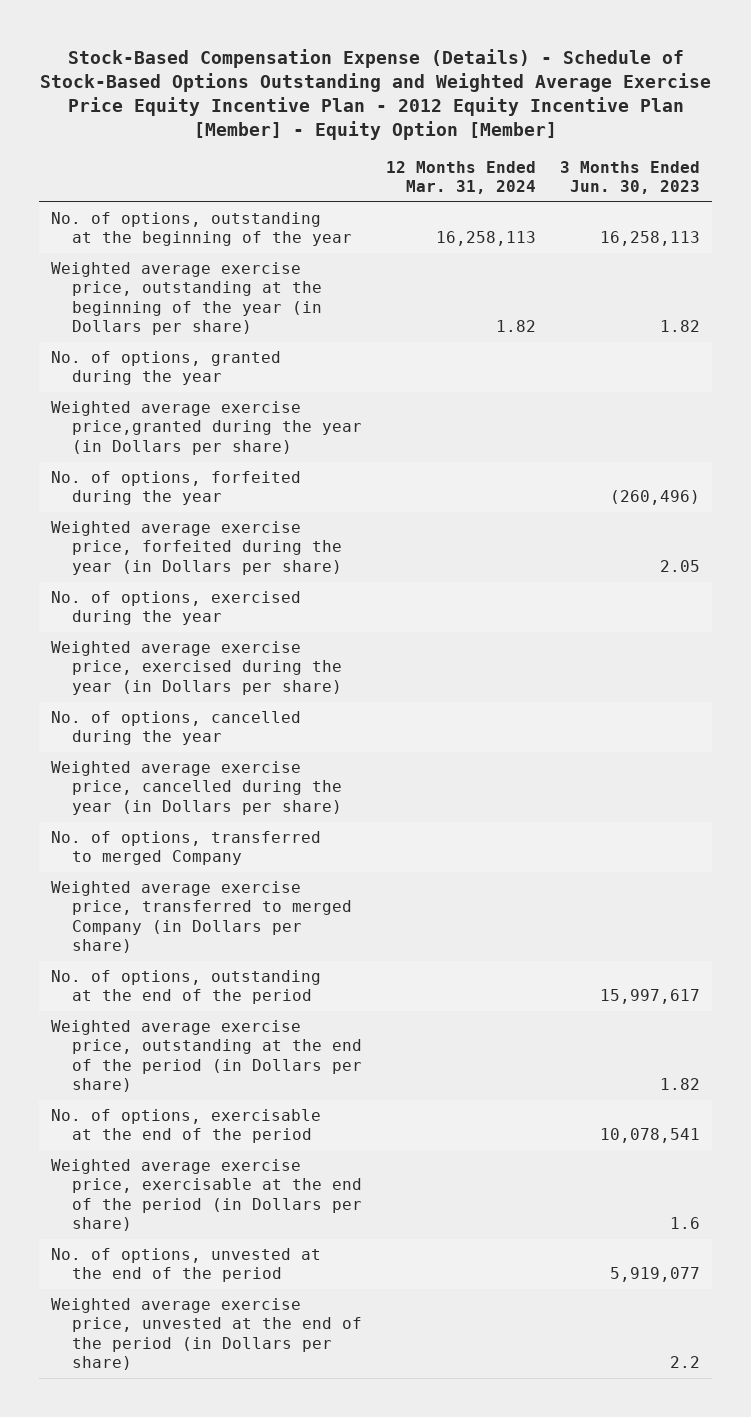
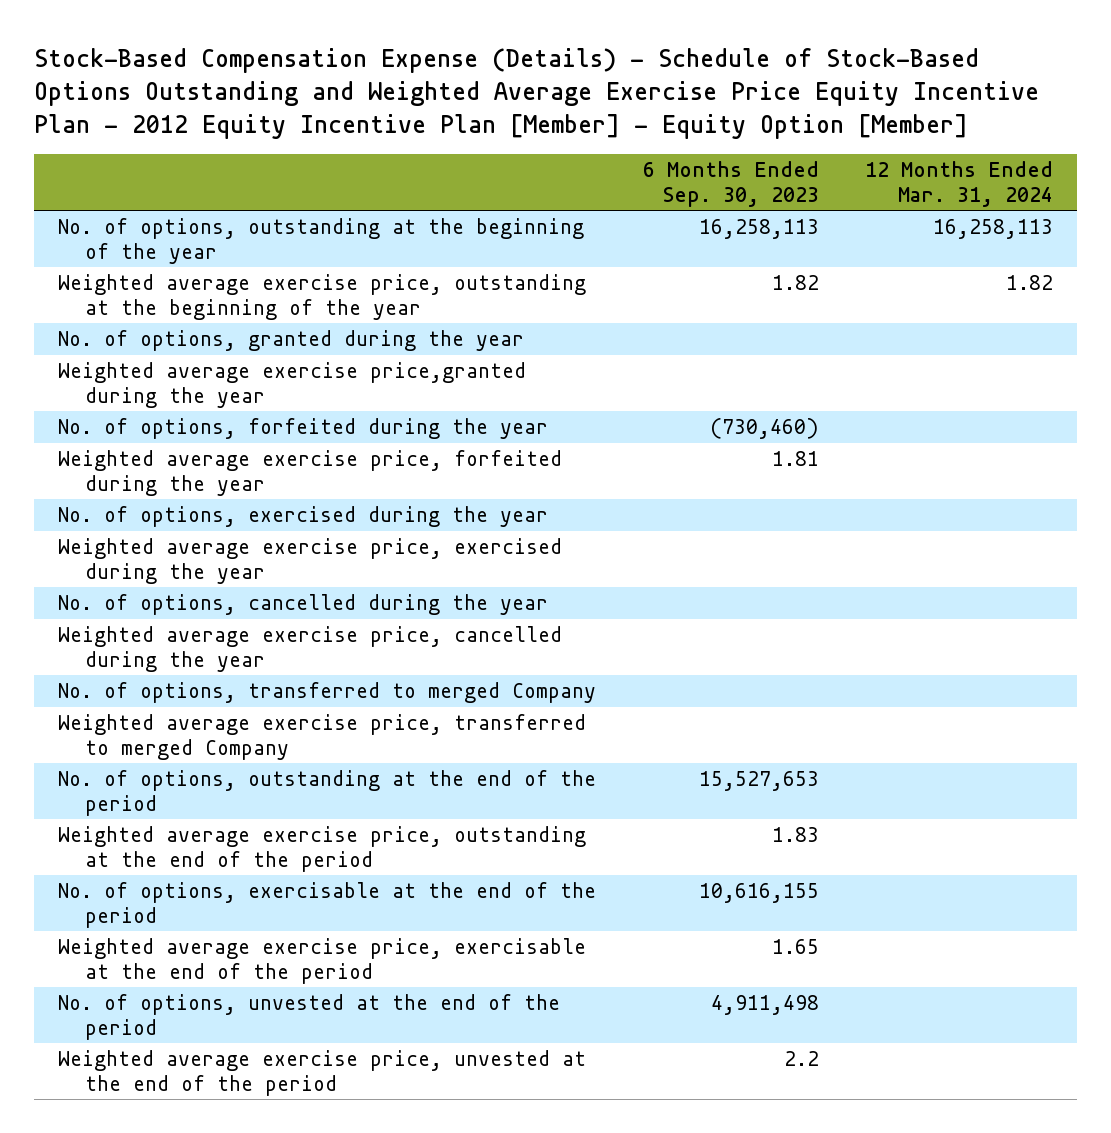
[559,160,700,194] 3 Months Ended Jun. 30, 2023 -> none
none -> [642,160,819,207] 6 Months Ended Sep. 30, 2023
[51,262,323,335] Weighted average exercise price, outstanding at the beginning of the year (in Dollars per share) -> [57,274,586,320] Weighted average exercise price, outstanding at the beginning of the year
[51,401,363,455] Weighted average exercise price,granted during the year (in Dollars per share) -> [57,362,526,408] Weighted average exercise price,granted during the year
[51,521,343,575] Weighted average exercise price, forfeited during the year (in Dollars per share) -> [57,450,562,496] Weighted average exercise price, forfeited during the year
[51,641,343,695] Weighted average exercise price, exercised during the year (in Dollars per share) -> [57,538,562,584] Weighted average exercise price, exercised during the year
[51,761,343,815] Weighted average exercise price, cancelled during the year (in Dollars per share) -> [57,626,562,672] Weighted average exercise price, cancelled during the year
[51,881,353,953] Weighted average exercise price, transferred to merged Company (in Dollars per share) -> [57,714,586,760] Weighted average exercise price, transferred to merged Company
[51,1020,363,1092] Weighted average exercise price, outstanding at the end of the period (in Dollars per share) -> [57,826,586,872] Weighted average exercise price, outstanding at the end of the period
[51,1159,363,1231] Weighted average exercise price, exercisable at the end of the period (in Dollars per share) -> [57,938,586,984] Weighted average exercise price, exercisable at the end of the period
[51,1298,363,1370] Weighted average exercise price, unvested at the end of the period (in Dollars per share) -> [57,1050,586,1096] Weighted average exercise price, unvested at the end of the period

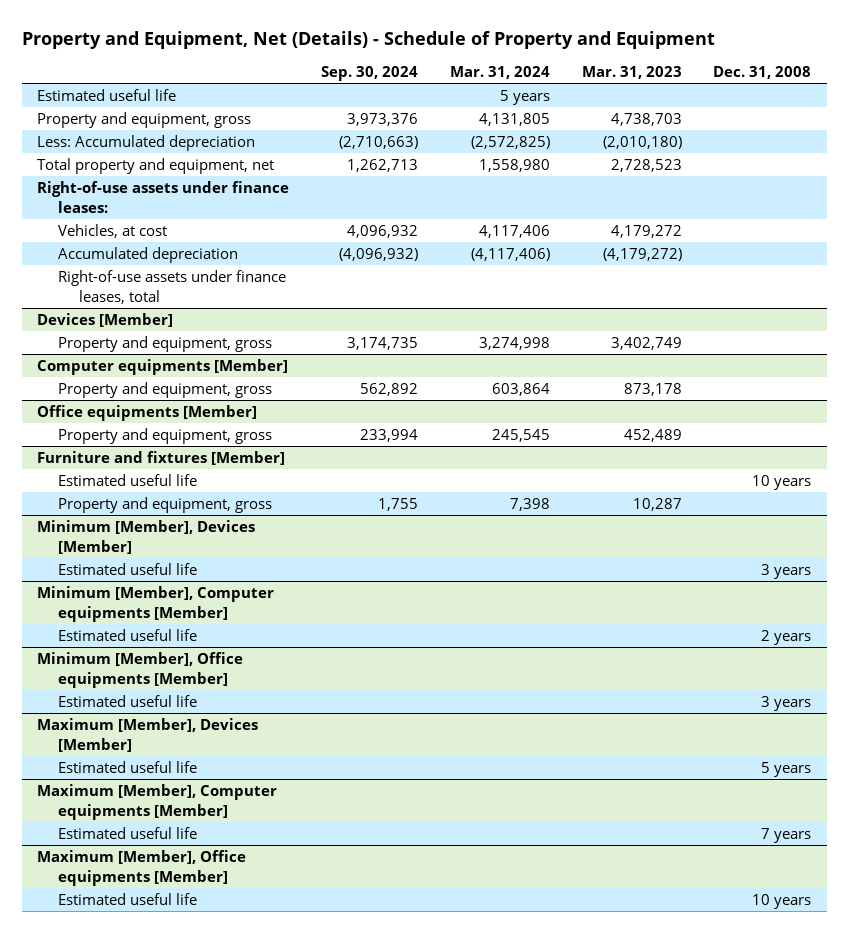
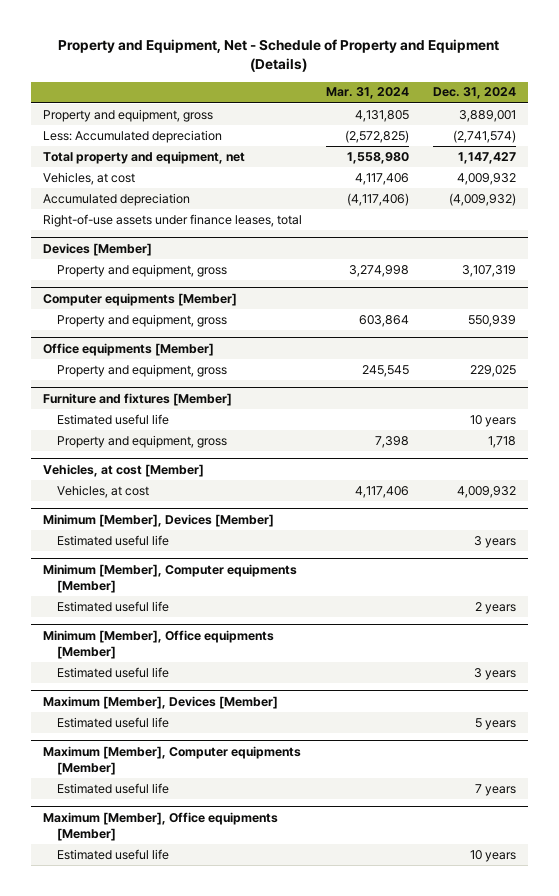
[21,31,715,50] Property and Equipment, Net (Details) - Schedule of Property and Equipment -> [58,39,500,73] Property and Equipment, Net - Schedule of Property and Equipment (Details)
[321,66,419,82] Sep. 30, 2024 -> none
[581,66,682,80] Mar. 31, 2023 -> none
[713,66,812,80] Dec. 31, 2008 -> none
none -> [432,87,516,100] Dec. 31, 2024
[37,89,177,102] Estimated useful life -> none
[37,181,290,213] Right-of-use assets under finance leases: -> none
none -> [42,463,204,477] Vehicles, at cost [Member]
none -> [57,484,150,498] Vehicles, at cost

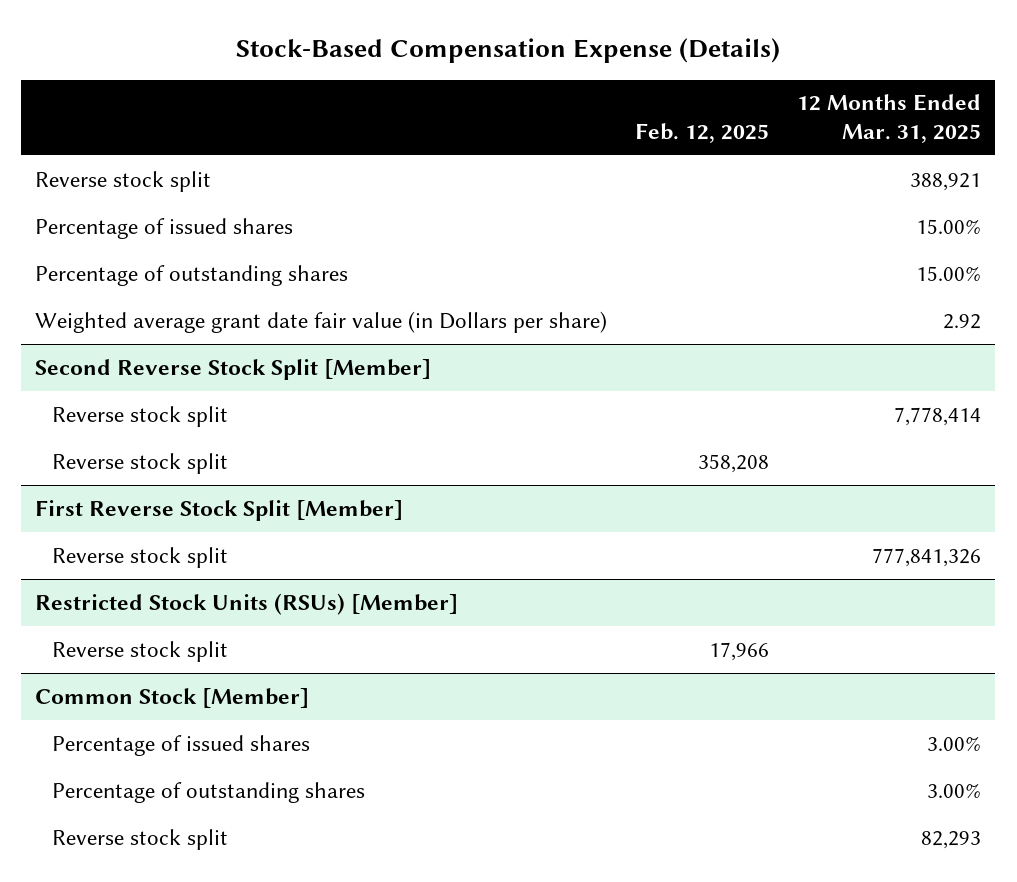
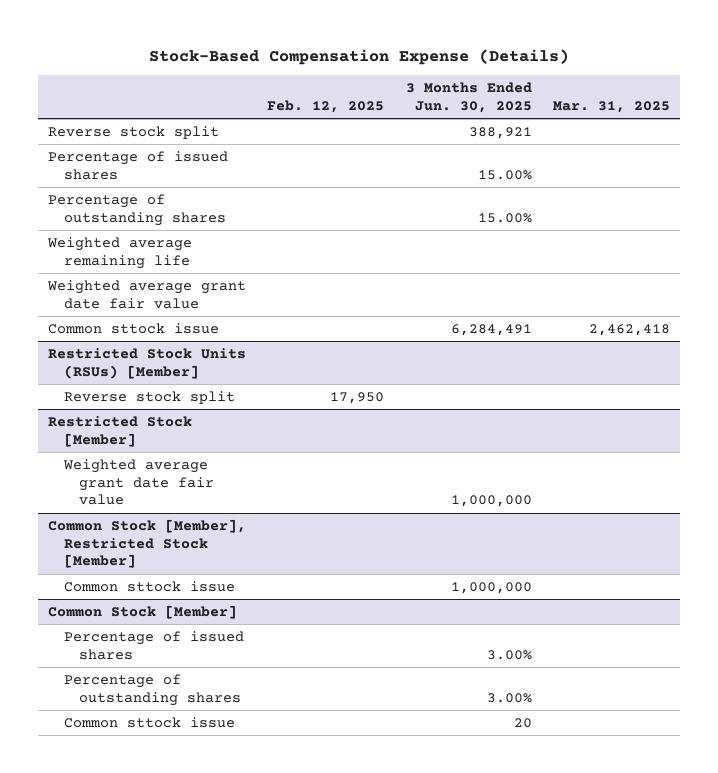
[797,94,982,143] 12 Months Ended Mar. 31, 2025 -> none
none -> [405,82,532,114] 3 Months Ended Jun. 30, 2025
none -> [552,101,670,114] Mar. 31, 2025
[35,358,432,380] Second Reverse Stock Split [Member] -> none
[51,405,228,427] Reverse stock split -> none
[51,452,228,474] Reverse stock split -> none
[35,499,404,521] First Reverse Stock Split [Member] -> none
[51,546,228,568] Reverse stock split -> none
none -> [47,236,193,269] Weighted average remaining life
[35,310,608,333] Weighted average grant date fair value (in Dollars per share) -> [47,279,247,309] Weighted average grant date fair value
none -> [48,322,220,334] Common sttock issue
[709,641,770,661] 17,966 -> [330,391,385,404] 17,950
none -> [48,415,193,447] Restricted Stock [Member]
none -> [62,458,215,506] Weighted average grant date fair value
none -> [48,518,247,569] Common Stock [Member], Restricted Stock [Member]
none -> [63,580,235,592] Common sttock issue
[51,828,228,850] Reverse stock split -> none
none -> [63,716,235,728] Common sttock issue

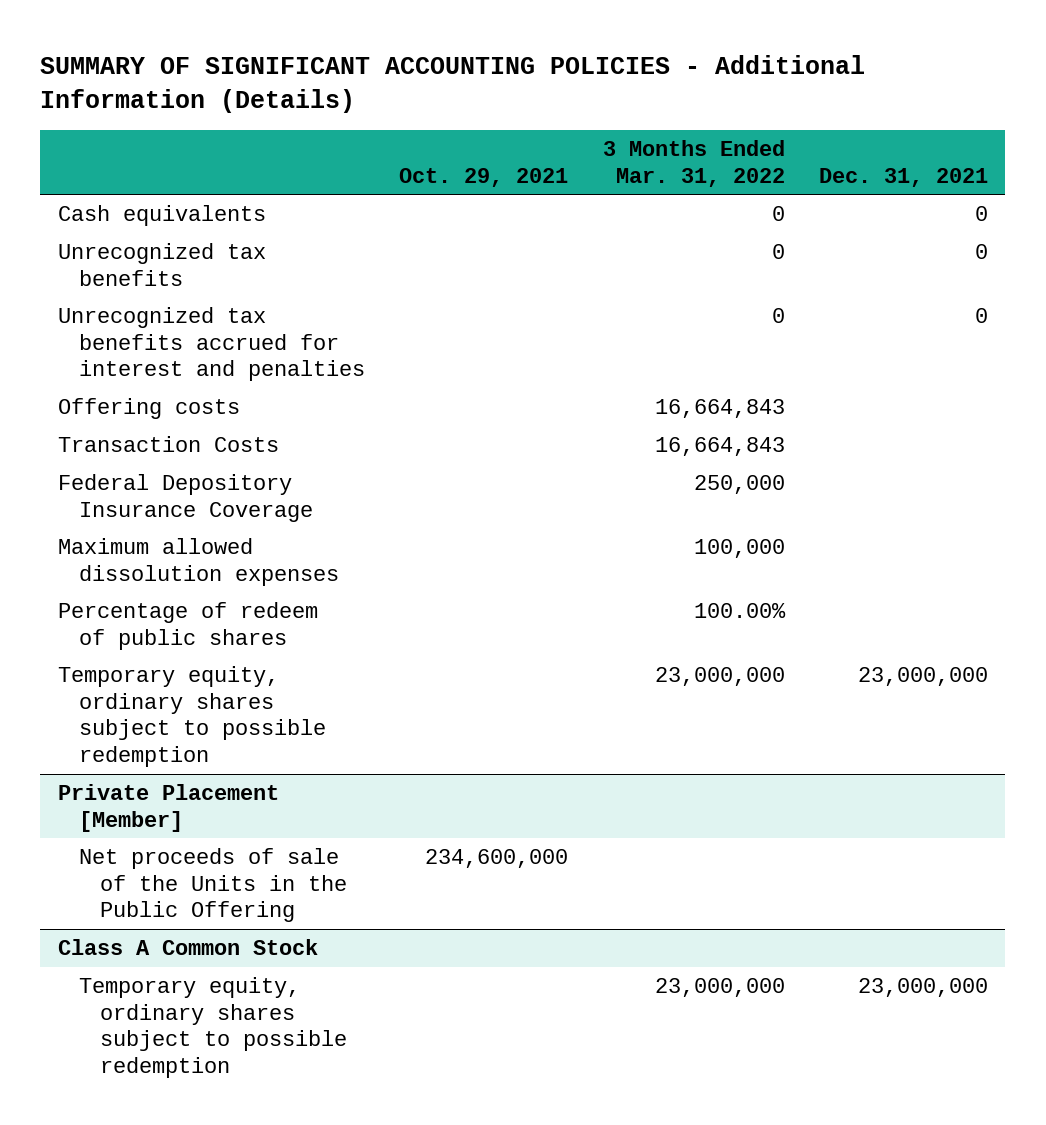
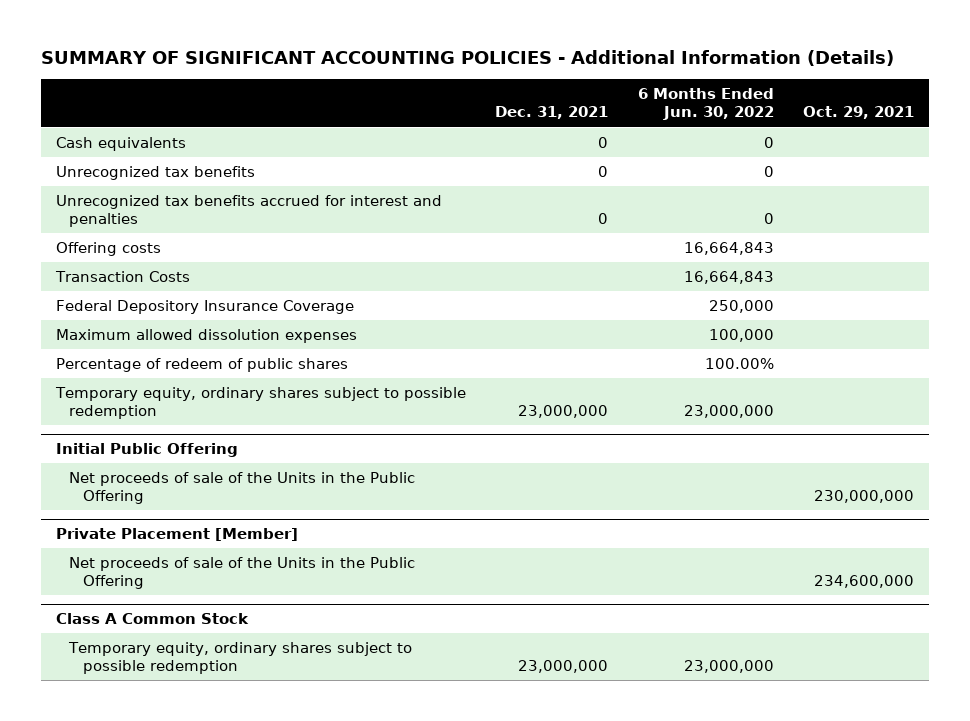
[602,139,785,187] 3 Months Ended Mar. 31, 2022 -> none
none -> [637,88,774,121] 6 Months Ended Jun. 30, 2022
none -> [55,443,238,458] Initial Public Offering
none -> [69,472,416,505] Net proceeds of sale of the Units in the Public Offering

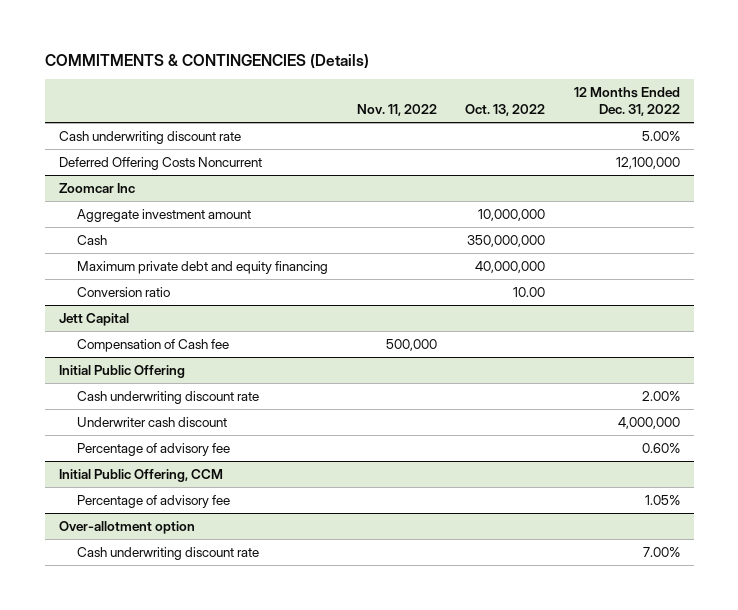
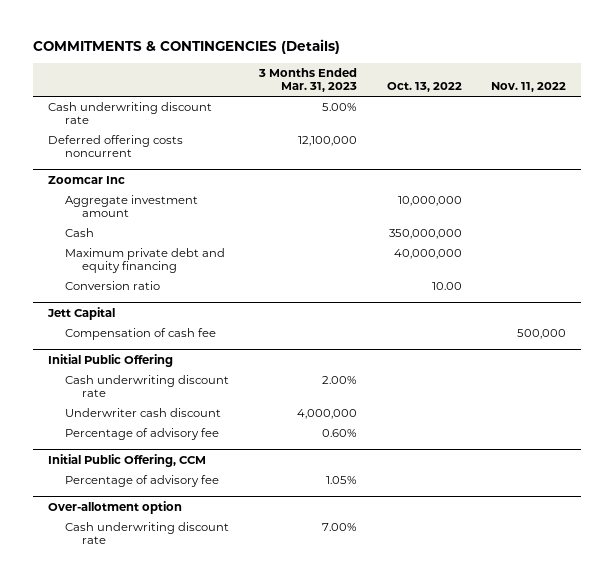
[573,87,680,117] 12 Months Ended Dec. 31, 2022 -> none
none -> [257,67,357,93] 3 Months Ended Mar. 31, 2023
[58,156,262,170] Deferred Offering Costs Noncurrent -> [48,135,184,158] Deferred offering costs noncurrent
[77,338,230,352] Compensation of Cash fee -> [64,328,216,341] Compensation of cash fee

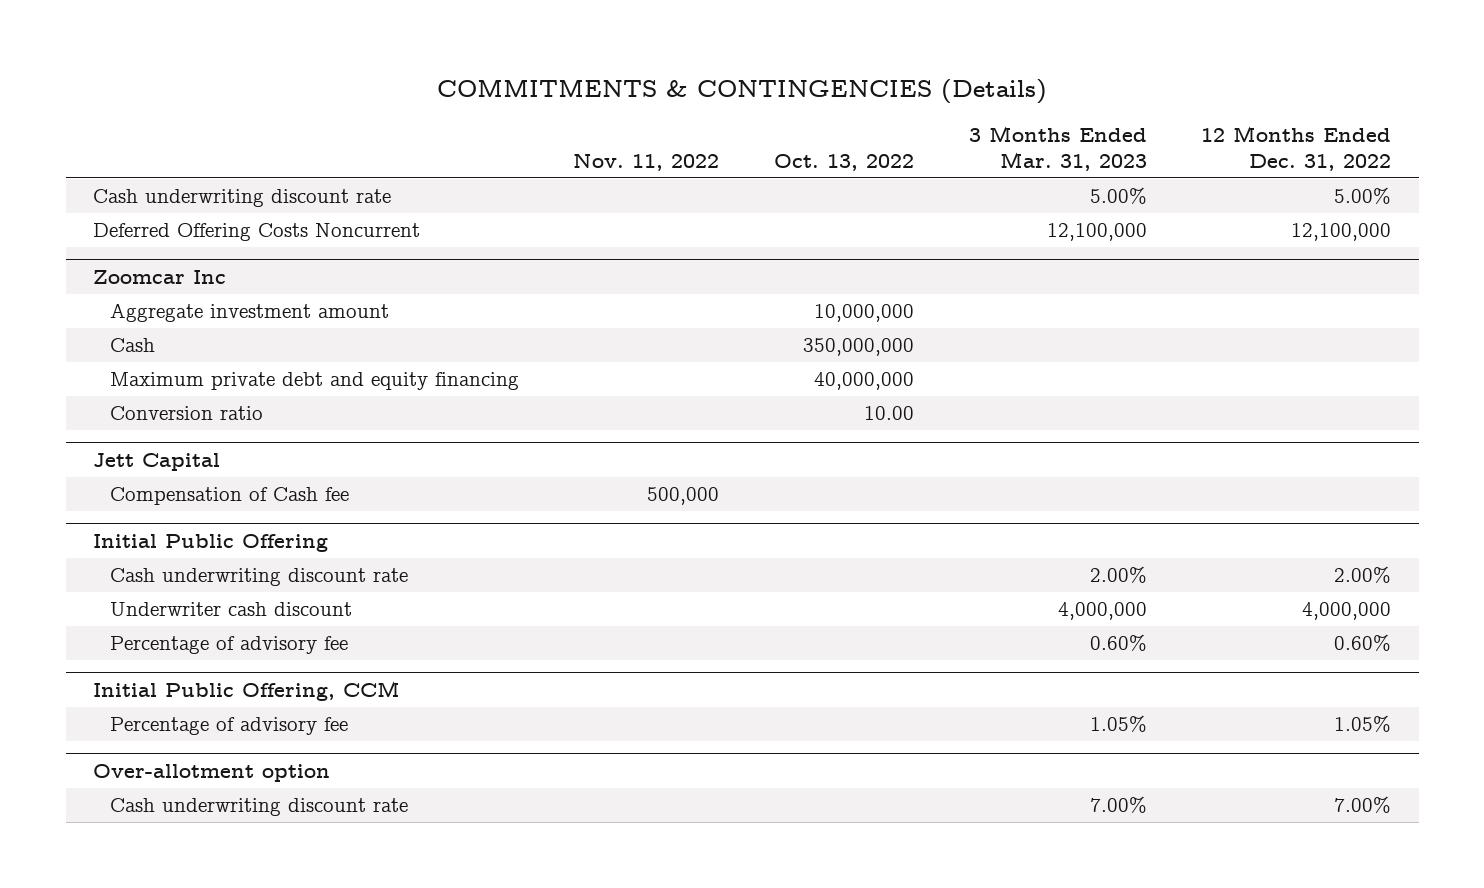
none -> [1201,125,1392,171] 12 Months Ended Dec. 31, 2022
[48,135,184,158] Deferred offering costs noncurrent -> [92,223,420,242] Deferred Offering Costs Noncurrent
[64,328,216,341] Compensation of cash fee -> [109,487,349,506] Compensation of Cash fee

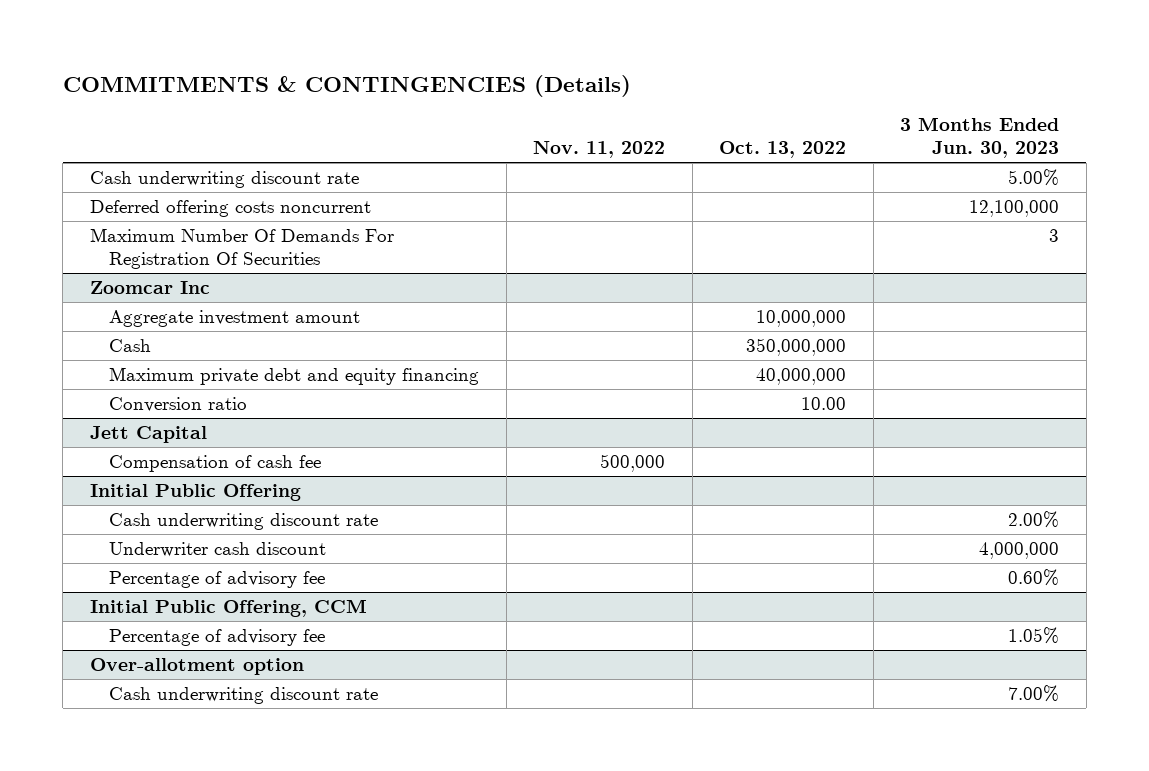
[968,125,1147,171] 3 Months Ended Mar. 31, 2023 -> none
[1201,125,1392,171] 12 Months Ended Dec. 31, 2022 -> none
none -> [900,117,1060,159] 3 Months Ended Jun. 30, 2023
[92,223,420,242] Deferred Offering Costs Noncurrent -> [89,199,371,217] Deferred offering costs noncurrent
none -> [89,227,394,269] Maximum Number Of Demands For Registration Of Securities
[109,487,349,506] Compensation of Cash fee -> [109,454,322,472] Compensation of cash fee

